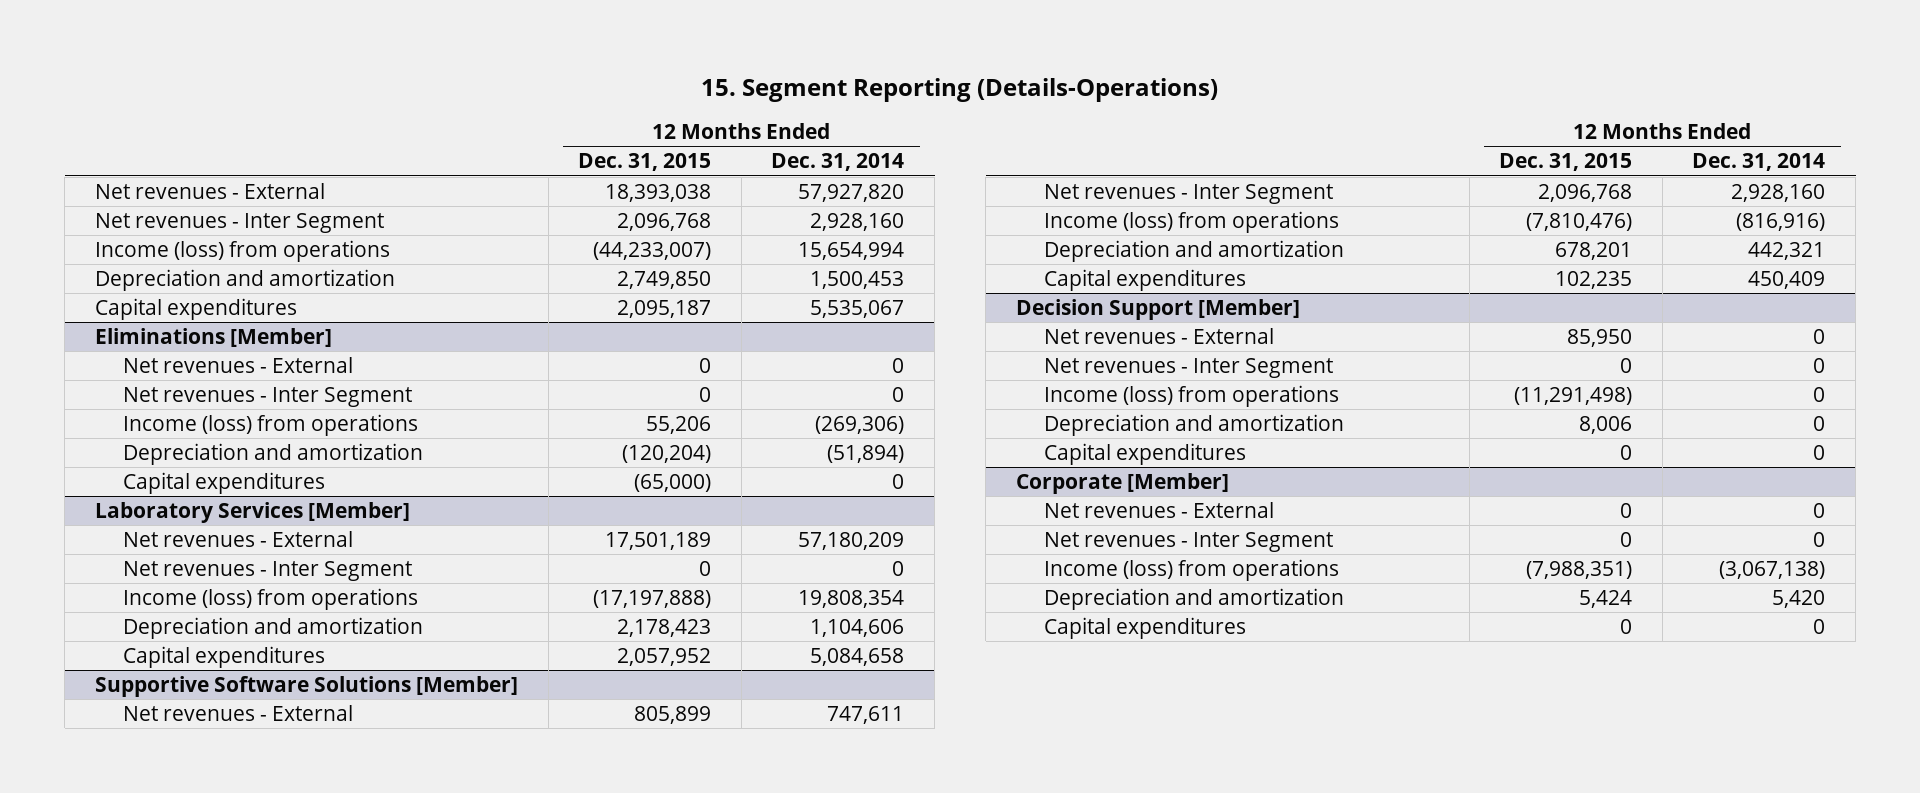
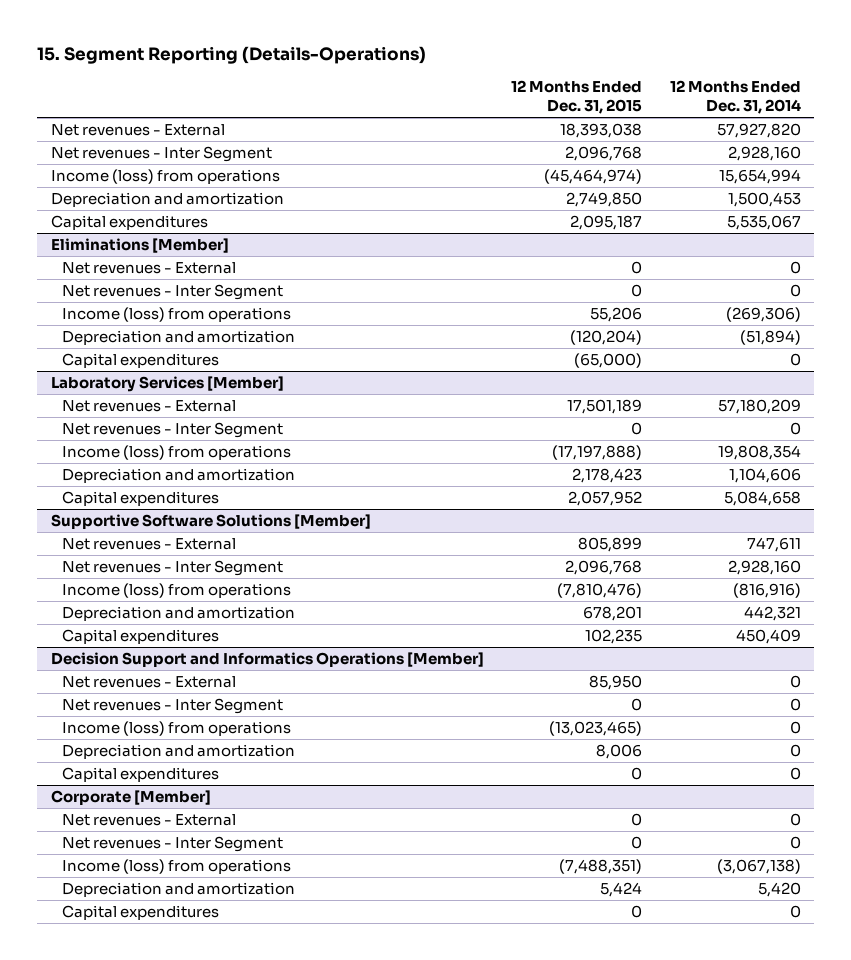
[593,241,712,260] (44,233,007) -> [544,169,643,185] (45,464,974)
[1015,298,1300,320] Decision Support [Member] -> [50,652,484,668] Decision Support and Informatics Operations [Member]
[1514,386,1633,405] (11,291,498) -> [549,721,643,737] (13,023,465)
[1526,560,1633,579] (7,988,351) -> [559,859,643,875] (7,488,351)

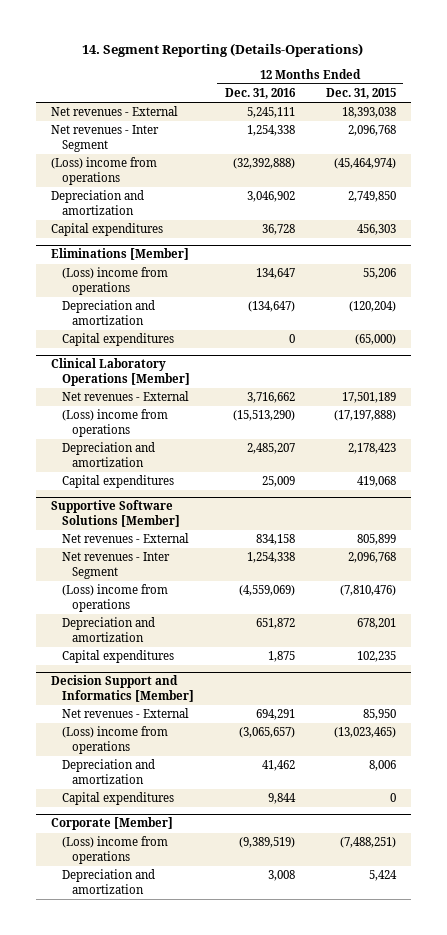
[36,46,426,65] 15. Segment Reporting (Details-Operations) -> [82,42,364,57] 14. Segment Reporting (Details-Operations)
[669,80,801,114] 12 Months Ended Dec. 31, 2014 -> none
none -> [224,87,296,99] Dec. 31, 2016
[50,169,280,185] Income (loss) from operations -> [51,157,158,185] (Loss) income from operations
[570,215,643,231] 2,095,187 -> [356,224,396,236] 456,303
[62,262,237,275] Net revenues - External -> none
[62,284,284,301] Net revenues - Inter Segment -> none
[62,307,292,323] Income (loss) from operations -> [61,267,168,295] (Loss) income from operations
[50,376,284,393] Laboratory Services [Member] -> none
none -> [51,358,190,386] Clinical Laboratory Operations [Member]
[62,422,284,439] Net revenues - Inter Segment -> none
[62,445,292,461] Income (loss) from operations -> [61,409,168,437] (Loss) income from operations
[568,491,643,507] 2,057,952 -> [356,476,396,488] 419,068
[62,583,292,599] Income (loss) from operations -> [61,584,168,612] (Loss) income from operations
[50,652,484,668] Decision Support and Informatics Operations [Member] -> [51,675,194,702] Decision Support and Informatics [Member]
[62,698,284,715] Net revenues - Inter Segment -> none
[62,721,292,737] Income (loss) from operations -> [61,726,168,754] (Loss) income from operations
[62,814,237,827] Net revenues - External -> none
[62,836,284,853] Net revenues - Inter Segment -> none
[62,859,292,875] Income (loss) from operations -> [61,836,168,864] (Loss) income from operations
[559,859,643,875] (7,488,351) -> [339,837,396,849] (7,488,251)
[62,905,220,921] Capital expenditures -> none

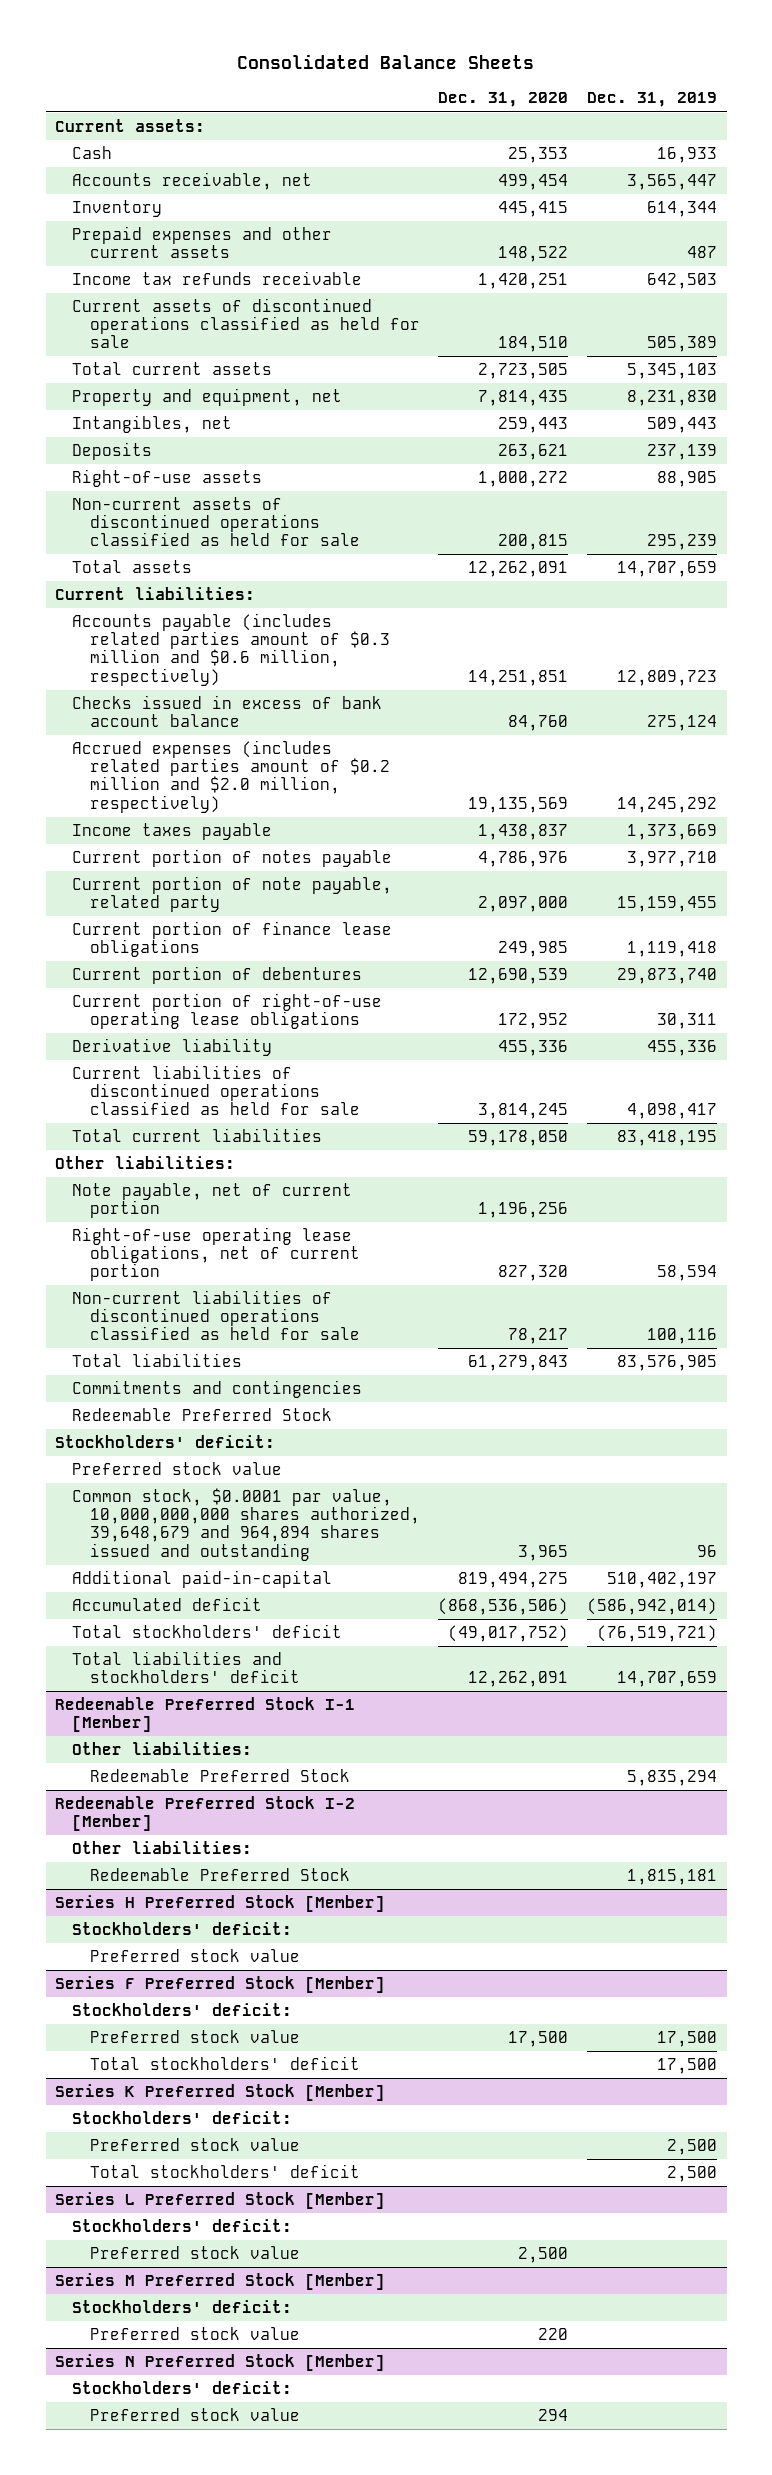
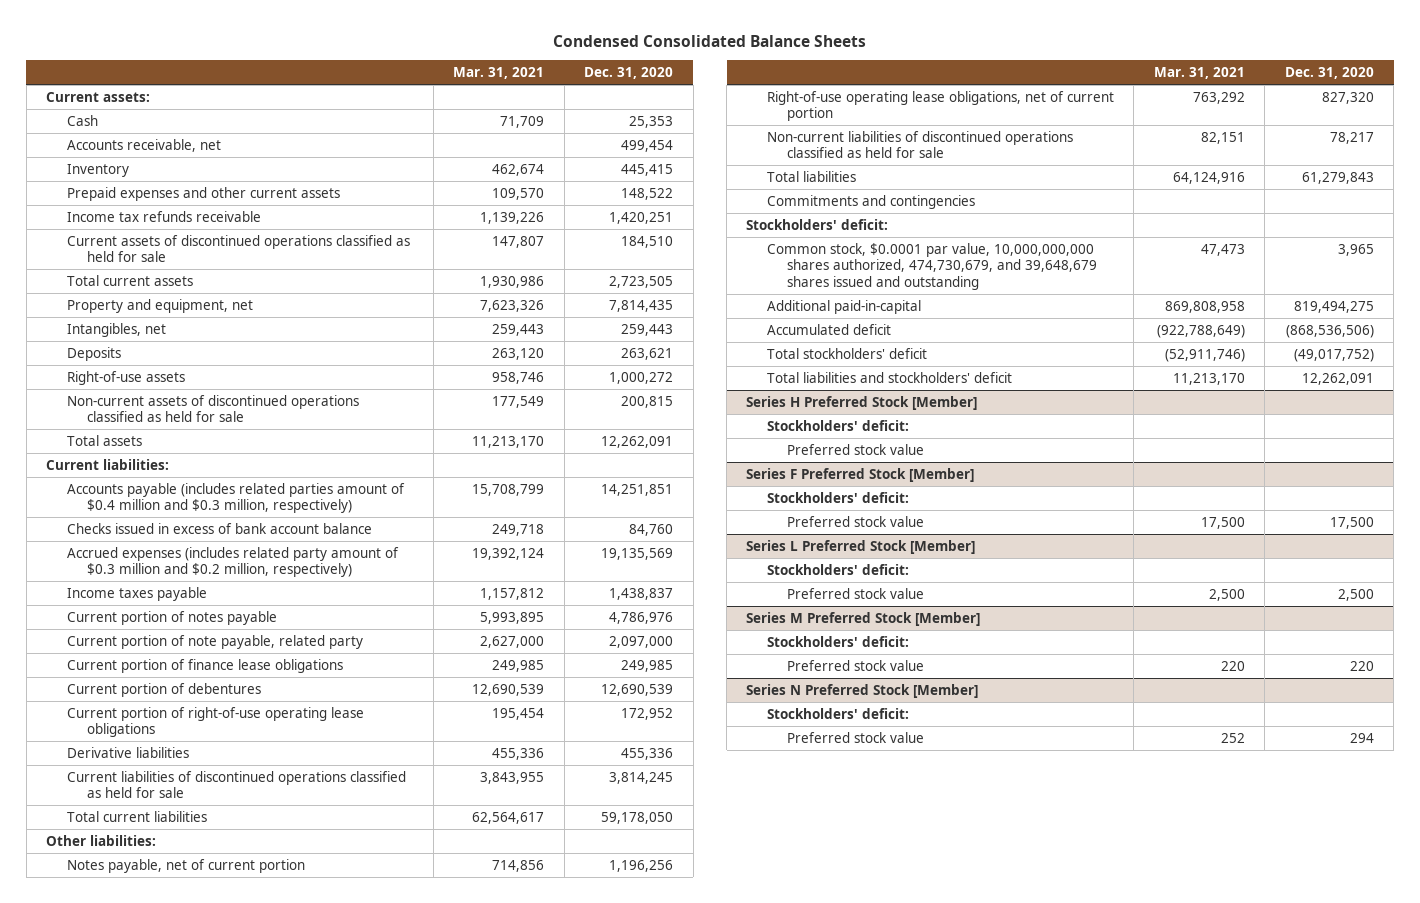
[237,54,535,70] Consolidated Balance Sheets -> [552,34,866,47] Condensed Consolidated Balance Sheets
[587,92,718,108] Dec. 31, 2019 -> none
none -> [453,66,545,79] Mar. 31, 2021
[72,612,390,686] Accounts payable (includes related parties amount of $0.3 million and $0.6 million, respectively) -> [66,482,405,514] Accounts payable (includes related parties amount of $0.4 million and $0.3 million, respectively)
[72,739,390,813] Accrued expenses (includes related parties amount of $0.2 million and $2.0 million, respectively) -> [66,546,399,578] Accrued expenses (includes related party amount of $0.3 million and $0.2 million, respectively)
[72,1037,273,1056] Derivative liability -> [66,746,189,758] Derivative liabilities
[72,1182,353,1219] Note payable, net of current portion -> [66,858,305,873] Notes payable, net of current portion
[72,1407,333,1421] Redeemable Preferred Stock -> none
[72,1461,283,1475] Preferred stock value -> none
[72,1487,420,1561] Common stock, $0.0001 par value, 10,000,000,000 shares authorized, 39,648,679 and 964,894 shares issued and outstanding -> [766,242,1098,290] Common stock, $0.0001 par value, 10,000,000,000 shares authorized, 474,730,679, and 39,648,679 shares issued and outstanding
[55,1696,356,1733] Redeemable Preferred Stock I-1 [Member] -> none
[72,1741,253,1755] Other liabilities: -> none
[89,1768,350,1782] Redeemable Preferred Stock -> none
[55,1795,356,1832] Redeemable Preferred Stock I-2 [Member] -> none
[72,1840,253,1854] Other liabilities: -> none
[89,1867,350,1881] Redeemable Preferred Stock -> none
[89,2055,360,2070] Total stockholders' deficit -> none
[55,2083,386,2101] Series K Preferred Stock [Member] -> none
[72,2110,293,2124] Stockholders' deficit: -> none
[89,2137,300,2151] Preferred stock value -> none
[89,2163,360,2178] Total stockholders' deficit -> none

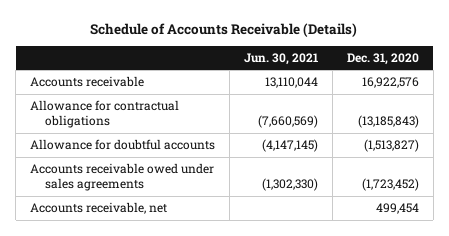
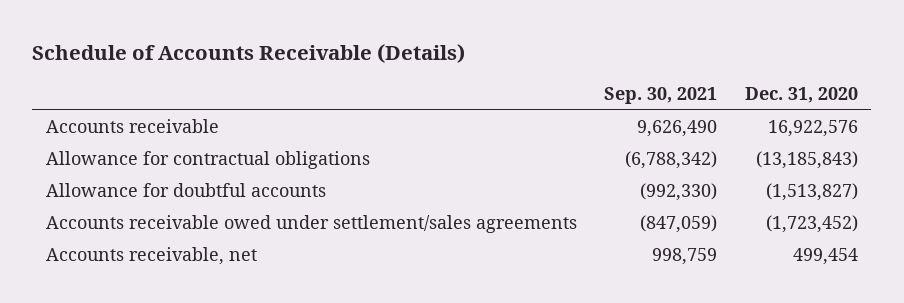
[243,52,318,65] Jun. 30, 2021 -> none
none -> [604,87,718,105] Sep. 30, 2021
[30,163,215,192] Accounts receivable owed under sales agreements -> [45,215,577,234] Accounts receivable owed under settlement/sales agreements

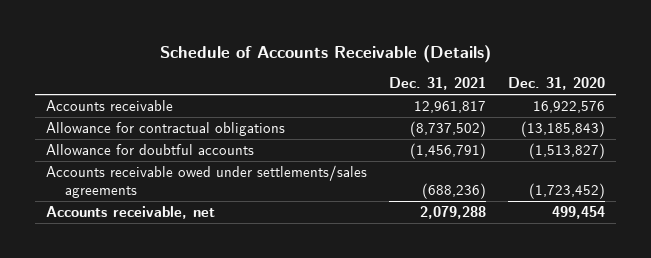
[604,87,718,105] Sep. 30, 2021 -> none
none -> [389,77,487,91] Dec. 31, 2021
[45,215,577,234] Accounts receivable owed under settlement/sales agreements -> [46,165,368,198] Accounts receivable owed under settlements/sales agreements

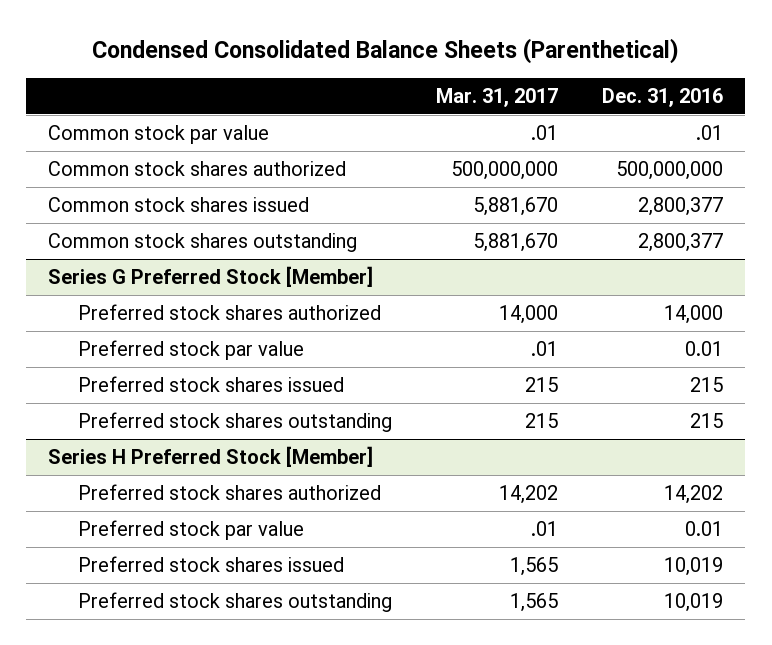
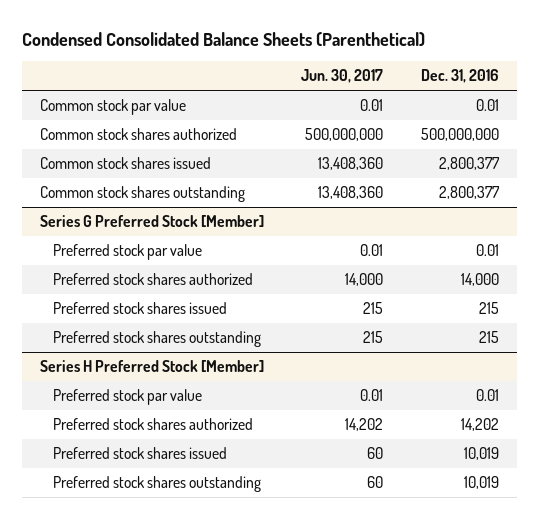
[436,87,559,107] Mar. 31, 2017 -> none
none -> [301,69,384,84] Jun. 30, 2017
[696,125,724,141] .01 -> [475,99,499,112] 0.01
[78,304,382,321] Preferred stock shares authorized -> [53,273,254,286] Preferred stock shares authorized
[78,484,382,501] Preferred stock shares authorized -> [53,418,254,431] Preferred stock shares authorized

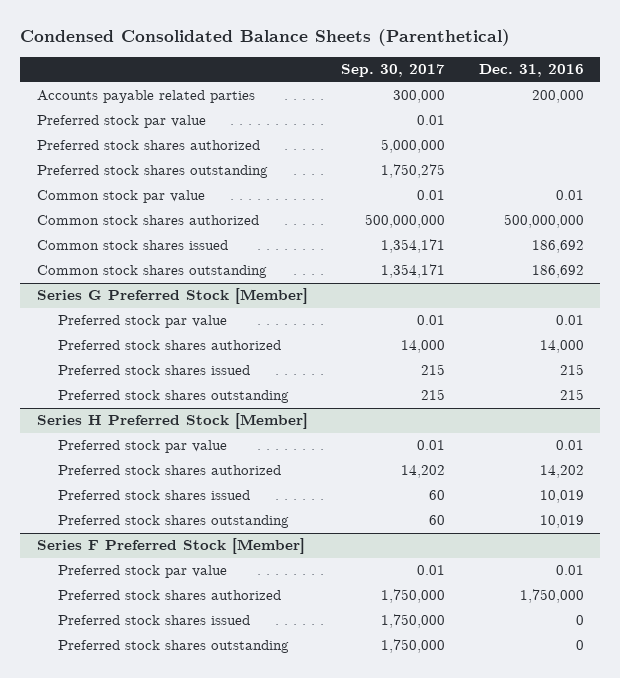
[301,69,384,84] Jun. 30, 2017 -> none
none -> [341,64,446,78] Sep. 30, 2017
none -> [36,90,255,104] Accounts payable related parties
none -> [36,115,206,129] Preferred stock par value
none -> [36,140,260,151] Preferred stock shares authorized
none -> [36,165,268,179] Preferred stock shares outstanding
[438,157,500,171] 2,800,377 -> [531,240,584,254] 186,692
[438,186,500,200] 2,800,377 -> [531,265,584,279] 186,692
none -> [36,538,305,555] Series F Preferred Stock [Member]
none -> [57,565,227,579] Preferred stock par value
none -> [57,590,281,601] Preferred stock shares authorized
none -> [57,615,250,626] Preferred stock shares issued
none -> [57,640,289,654] Preferred stock shares outstanding

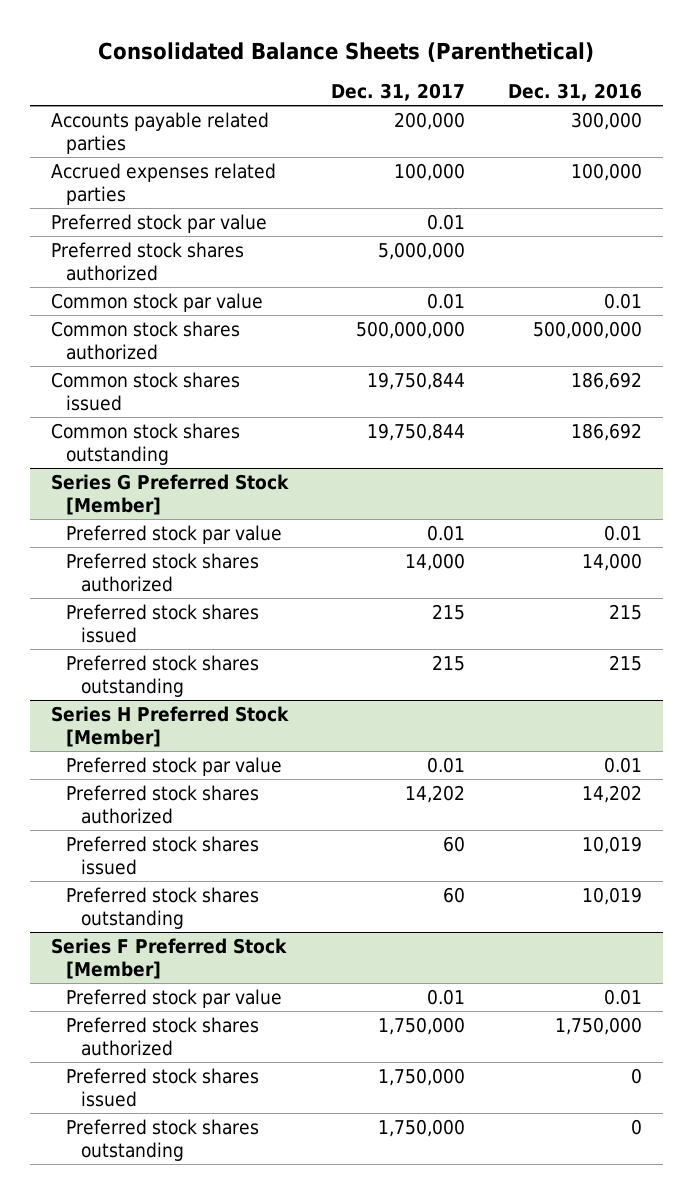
[19,29,510,47] Condensed Consolidated Balance Sheets (Parenthetical) -> [98,41,595,62] Consolidated Balance Sheets (Parenthetical)
[341,64,446,78] Sep. 30, 2017 -> none
none -> [330,83,465,102] Dec. 31, 2017
[531,90,584,104] 200,000 -> [570,111,642,130] 300,000
none -> [51,162,277,205] Accrued expenses related parties
[36,165,268,179] Preferred stock shares outstanding -> none

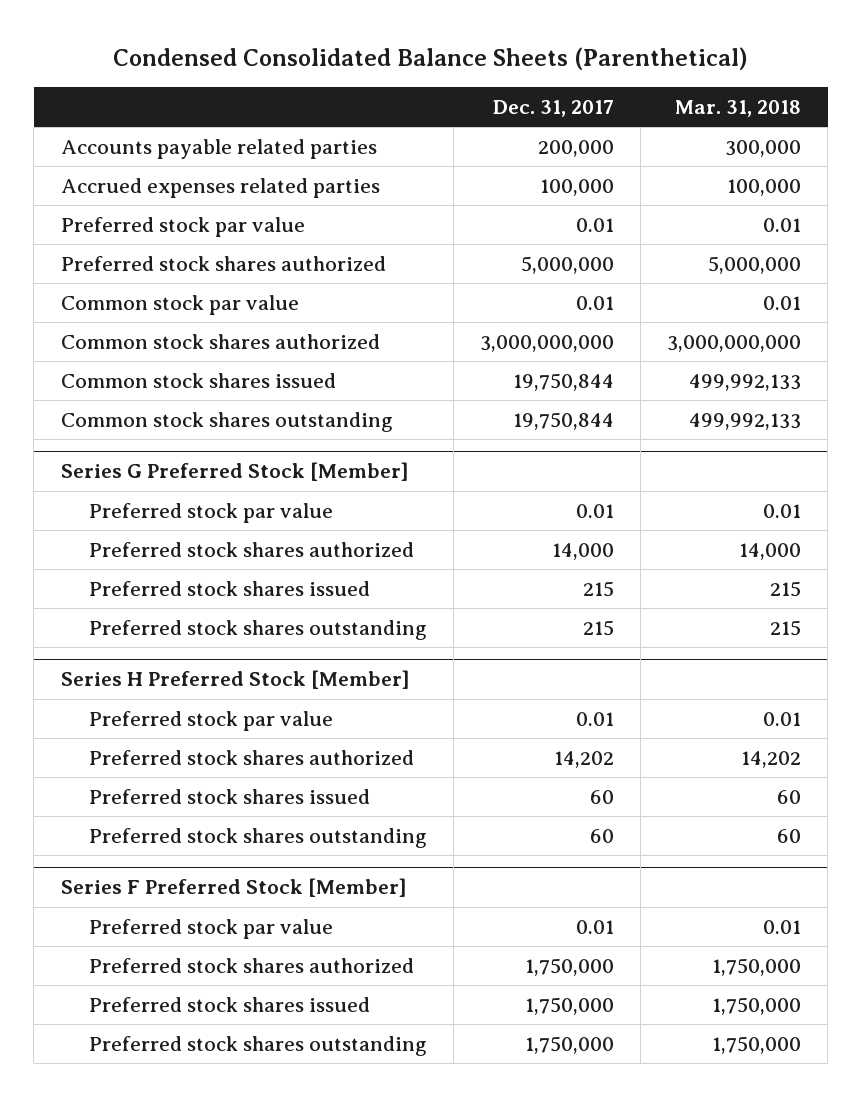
[98,41,595,62] Consolidated Balance Sheets (Parenthetical) -> [112,47,748,71] Condensed Consolidated Balance Sheets (Parenthetical)
[507,83,642,102] Dec. 31, 2016 -> none
none -> [675,100,802,118] Mar. 31, 2018
[355,320,465,339] 500,000,000 -> [479,334,614,352] 3,000,000,000

